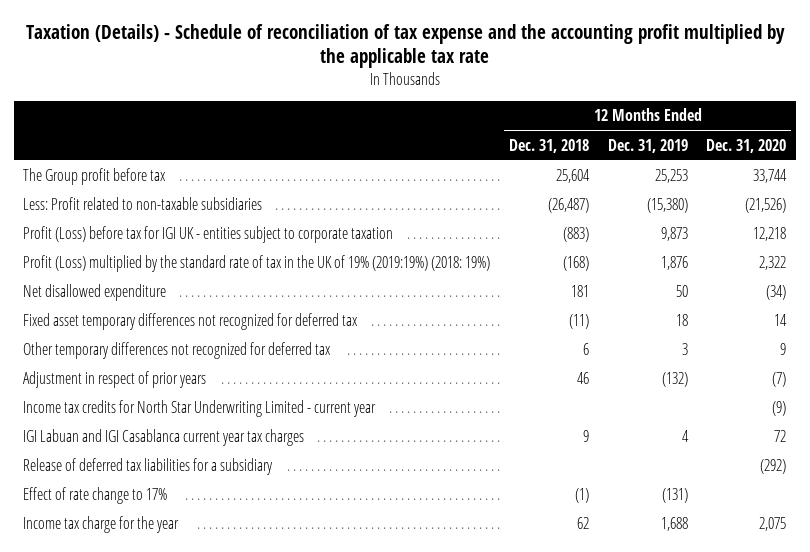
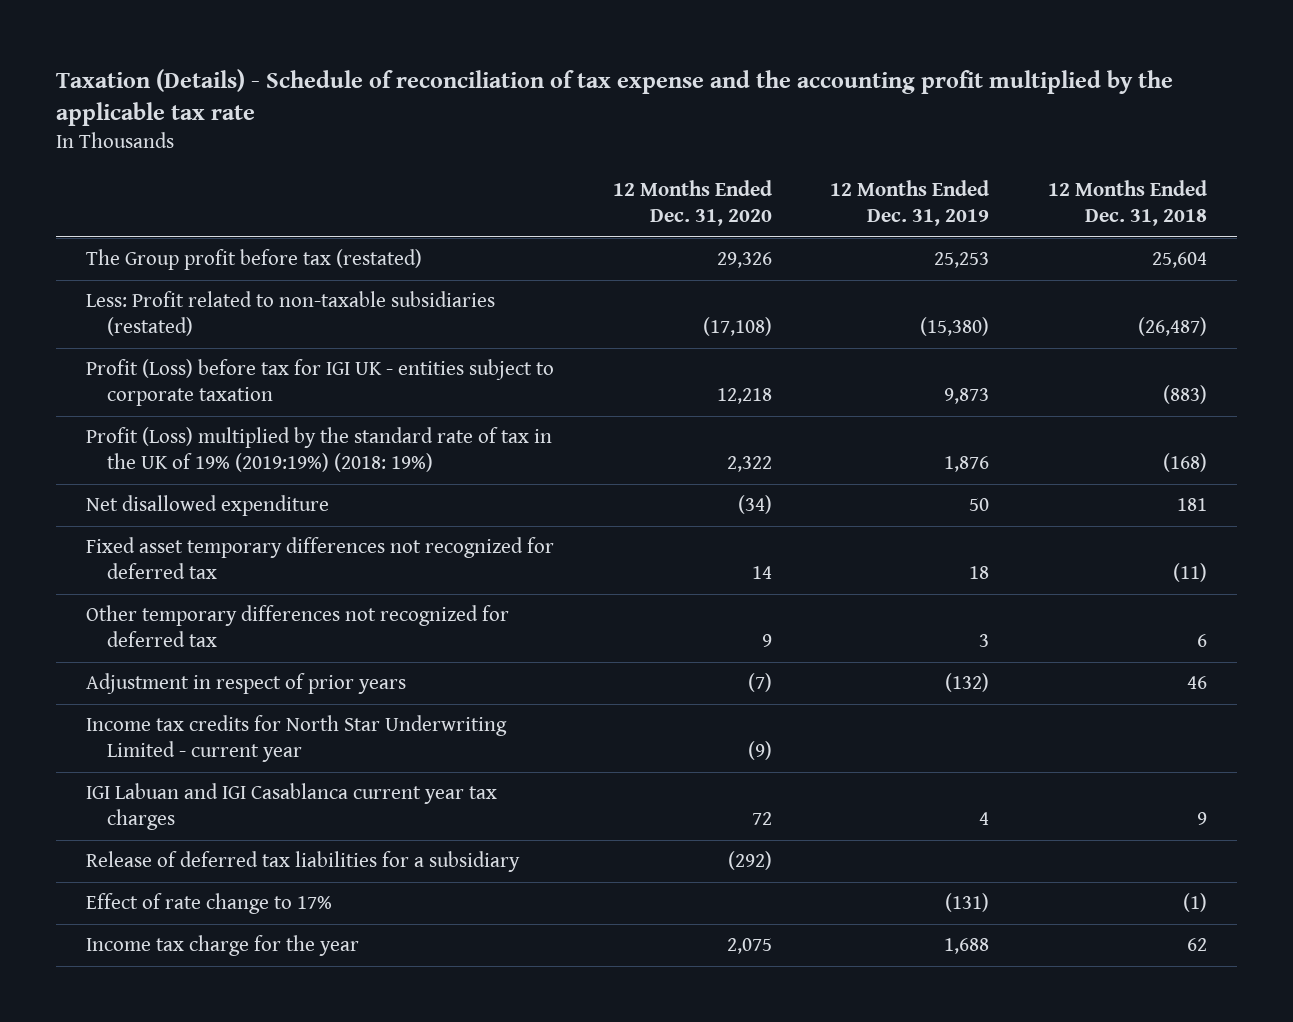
[23,168,167,186] The Group profit before tax -> [85,249,422,271] The Group profit before tax (restated)
[753,169,788,184] 33,744 -> [716,252,772,269] 29,326
[23,197,263,211] Less: Profit related to non-taxable subsidiaries -> [85,291,495,337] Less: Profit related to non-taxable subsidiaries (restated)
[745,198,787,214] (21,526) -> [702,317,772,337] (17,108)

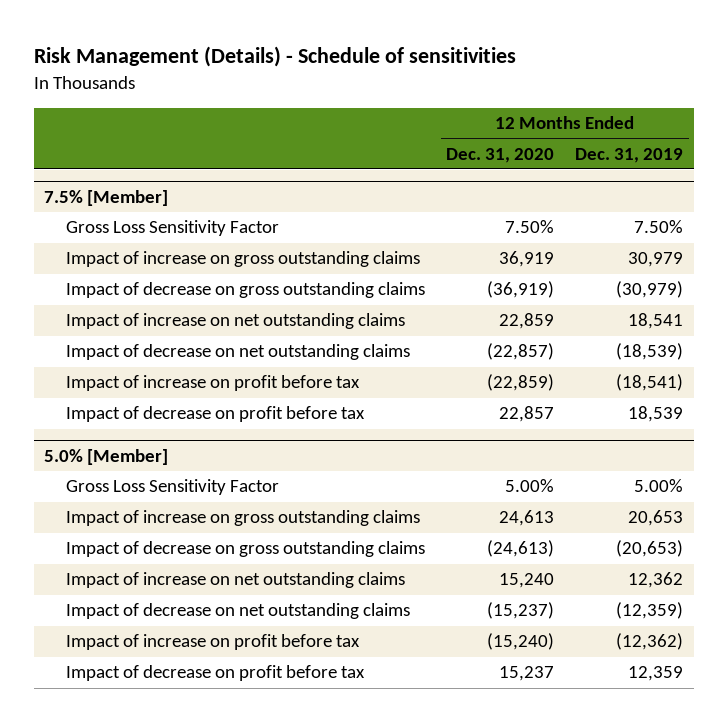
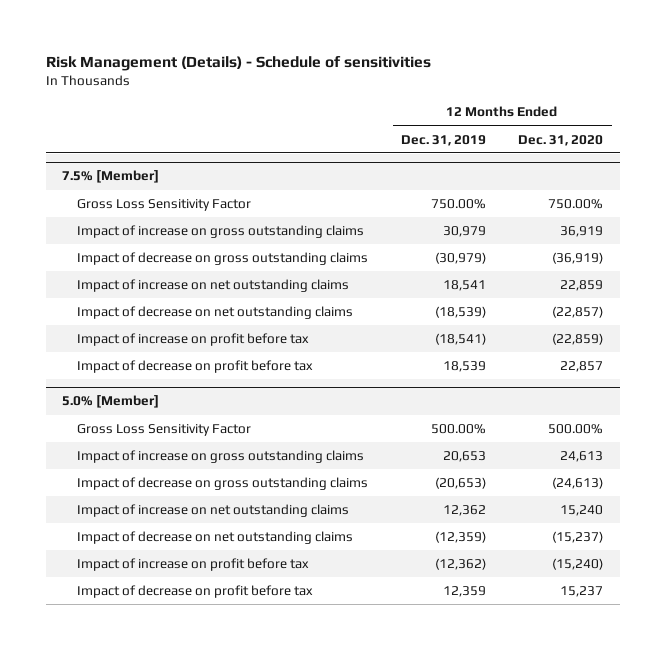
[505,220,555,234] 7.50% -> [548,198,604,209] 750.00%
[634,220,684,234] 7.50% -> [430,198,486,209] 750.00%
[505,479,555,493] 5.00% -> [548,423,604,434] 500.00%
[634,479,684,493] 5.00% -> [430,423,486,434] 500.00%

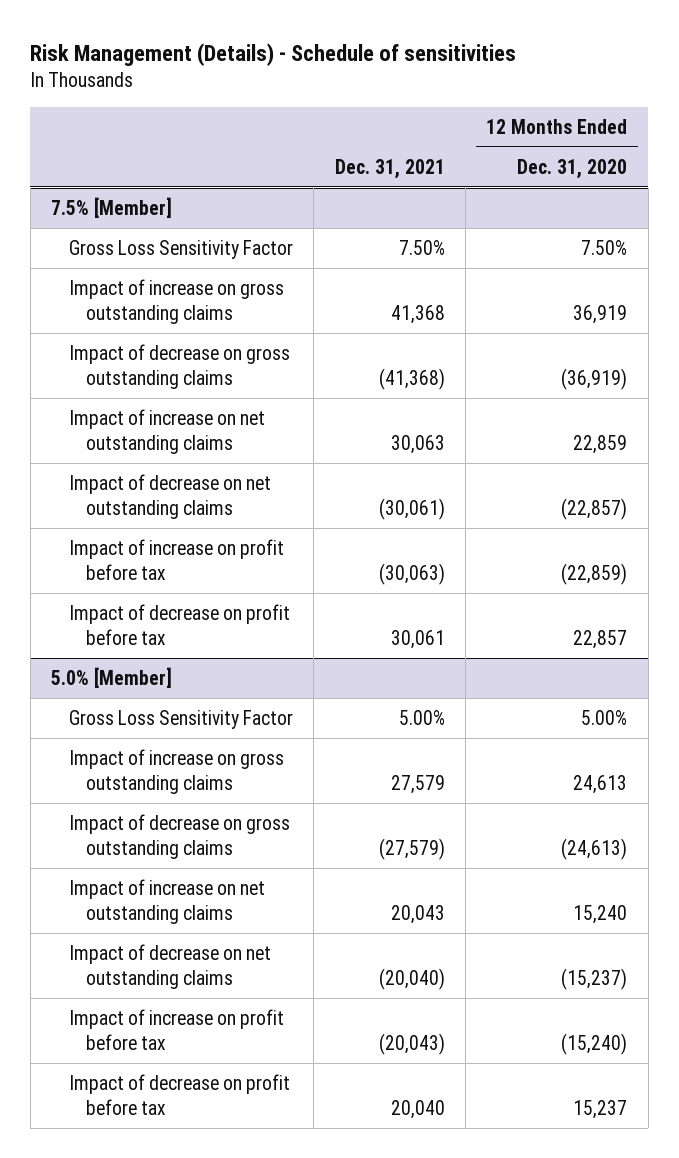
[400,134,486,146] Dec. 31, 2019 -> none
none -> [334,158,445,179] Dec. 31, 2021
[548,198,604,209] 750.00% -> [581,239,628,255] 7.50%
[548,423,604,434] 500.00% -> [581,709,628,725] 5.00%

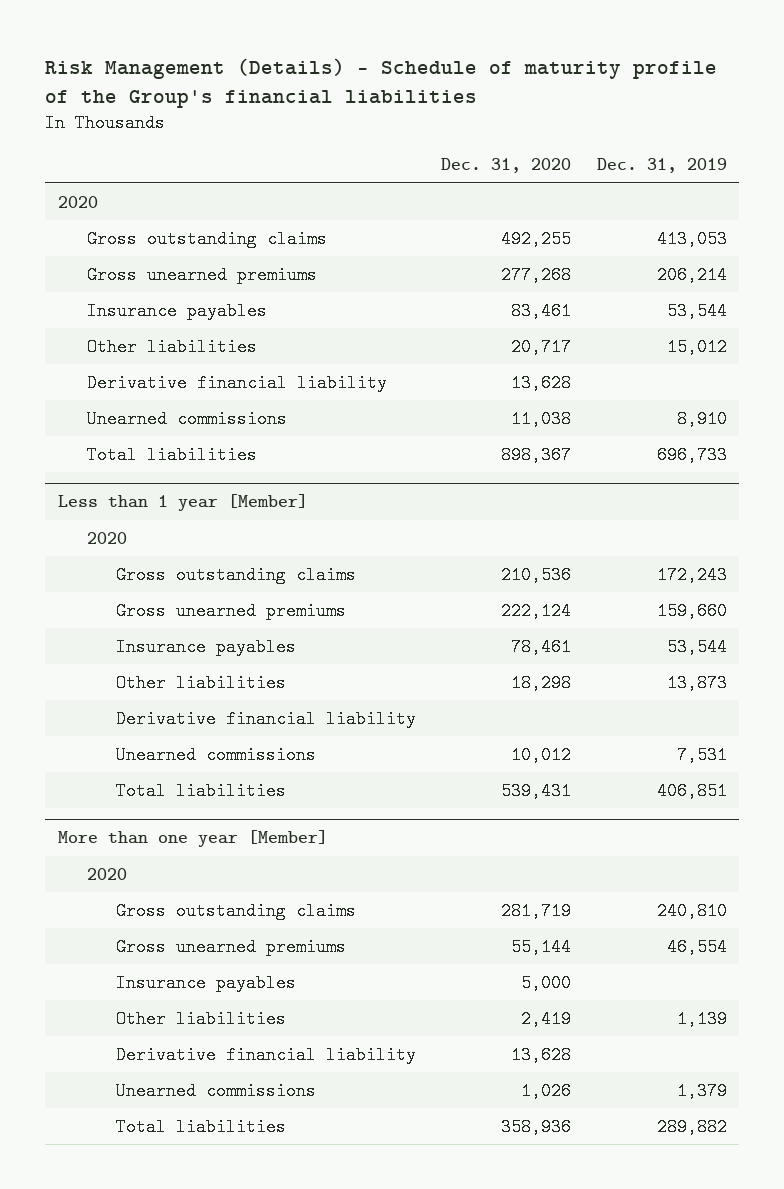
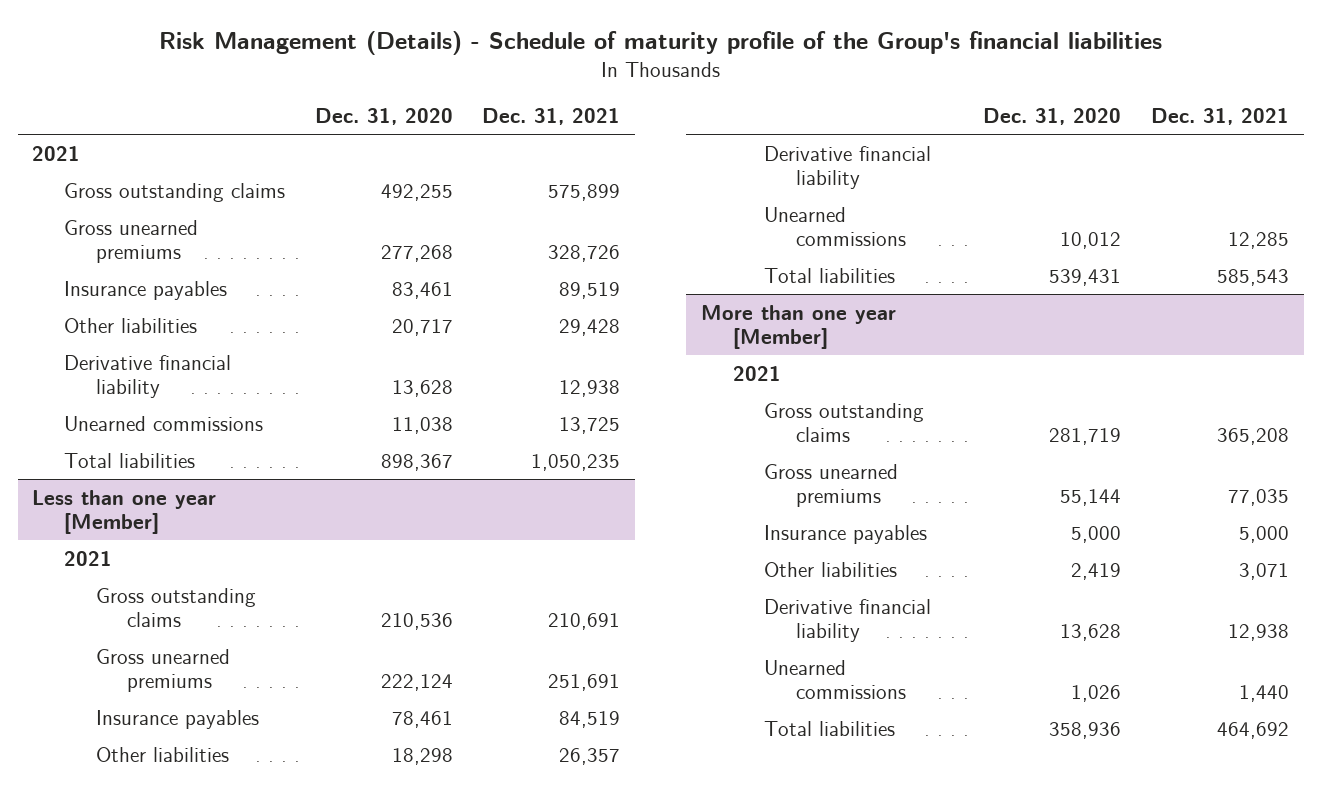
[596,158,727,174] Dec. 31, 2019 -> none
none -> [482,107,621,125] Dec. 31, 2021
[57,195,98,208] 2020 -> none
none -> [32,145,81,161] 2021
[86,531,127,544] 2020 -> none
[57,494,308,512] Less than 1 year [Member] -> [32,489,217,534] Less than one year [Member]
none -> [64,550,113,566] 2021
[86,867,127,880] 2020 -> none
none -> [732,365,781,381] 2021

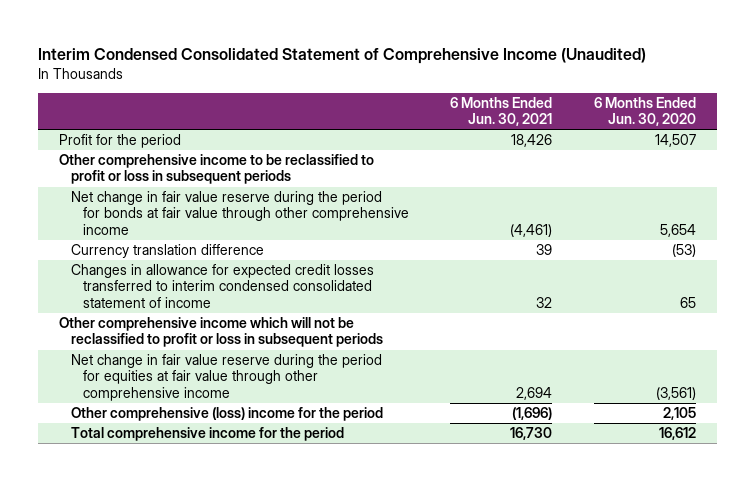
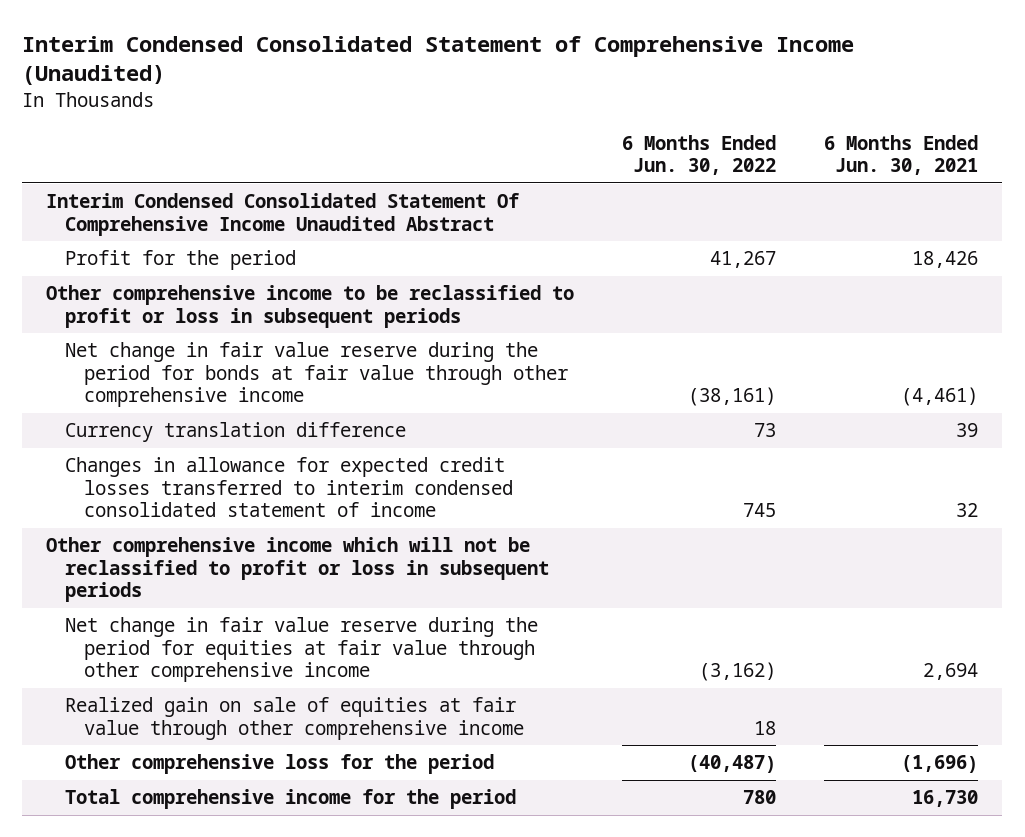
[593,96,696,127] 6 Months Ended Jun. 30, 2020 -> none
none -> [622,134,777,176] 6 Months Ended Jun. 30, 2022
none -> [46,193,521,236] Interim Condensed Consolidated Statement Of Comprehensive Income Unaudited Abstract
none -> [65,697,525,740] Realized gain on sale of equities at fair value through other comprehensive income
[70,407,383,422] Other comprehensive (loss) income for the period -> [65,754,495,775] Other comprehensive loss for the period

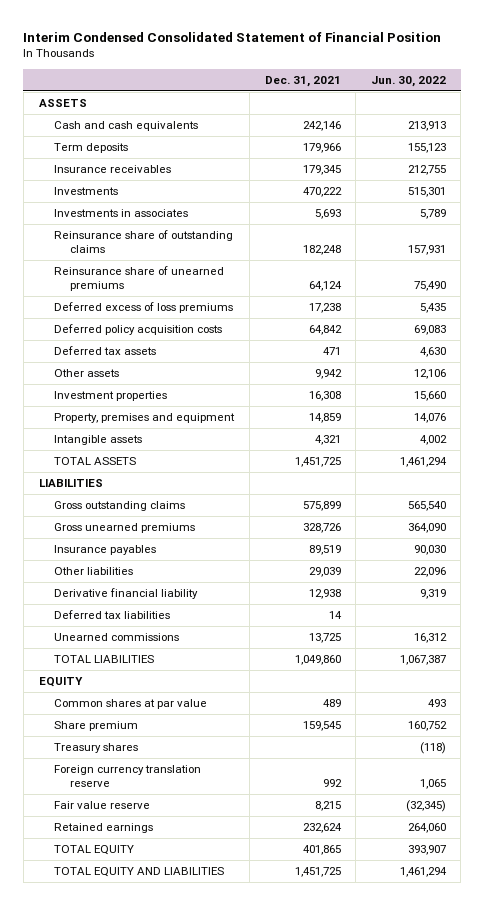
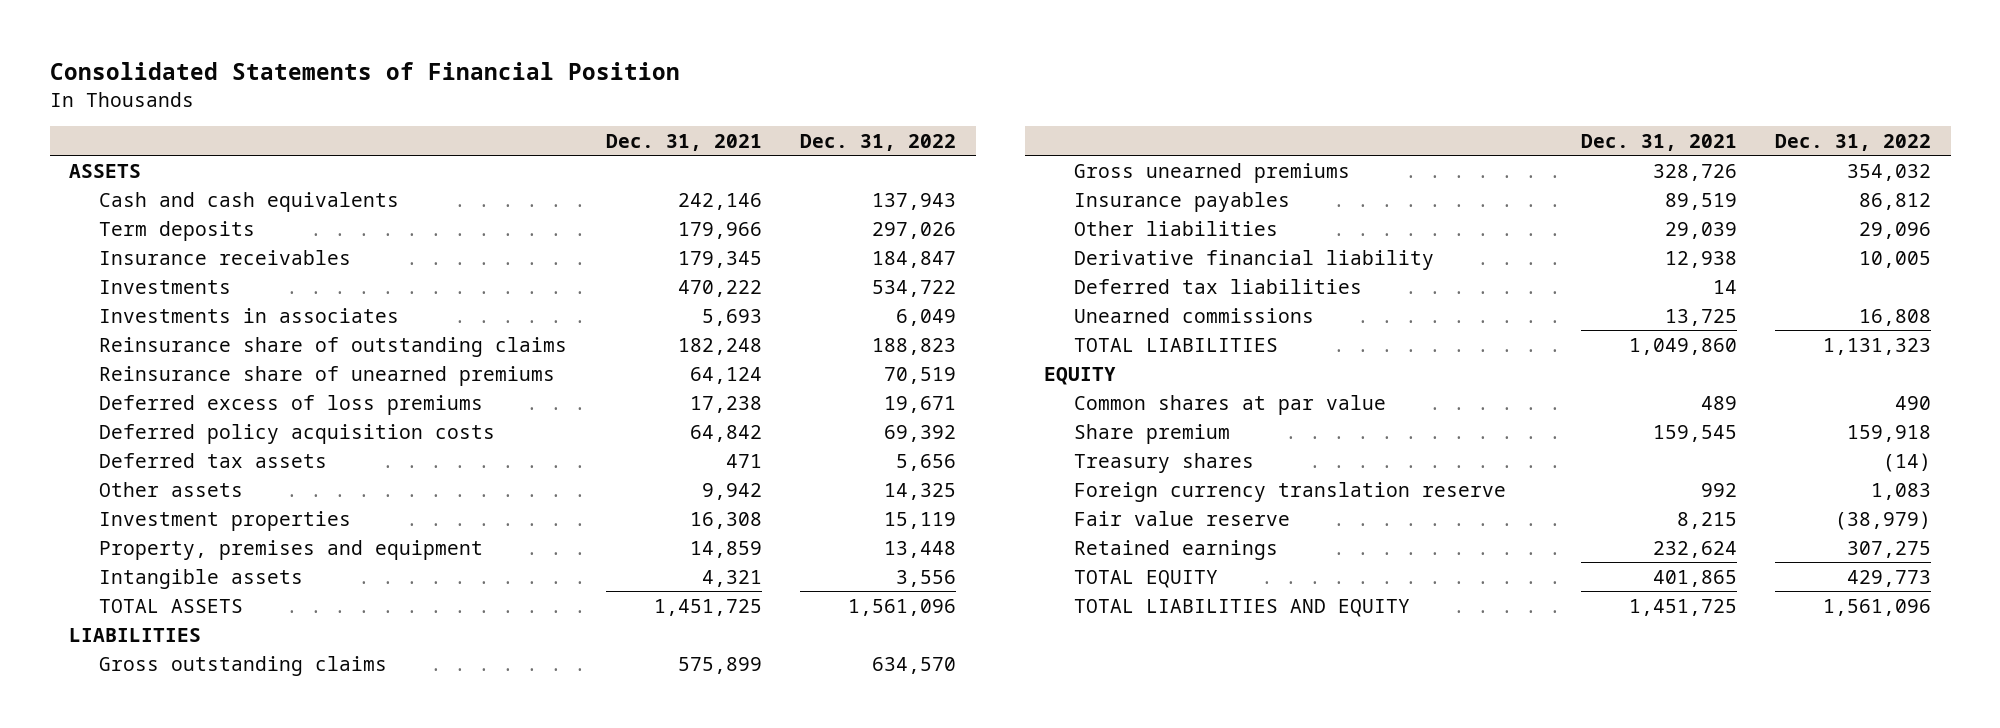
[23,31,442,42] Interim Condensed Consolidated Statement of Financial Position -> [49,62,680,81] Consolidated Statements of Financial Position
[370,76,446,88] Jun. 30, 2022 -> none
none -> [800,133,957,151] Dec. 31, 2022
[54,866,225,877] TOTAL EQUITY AND LIABILITIES -> [1073,598,1410,617] TOTAL LIABILITIES AND EQUITY

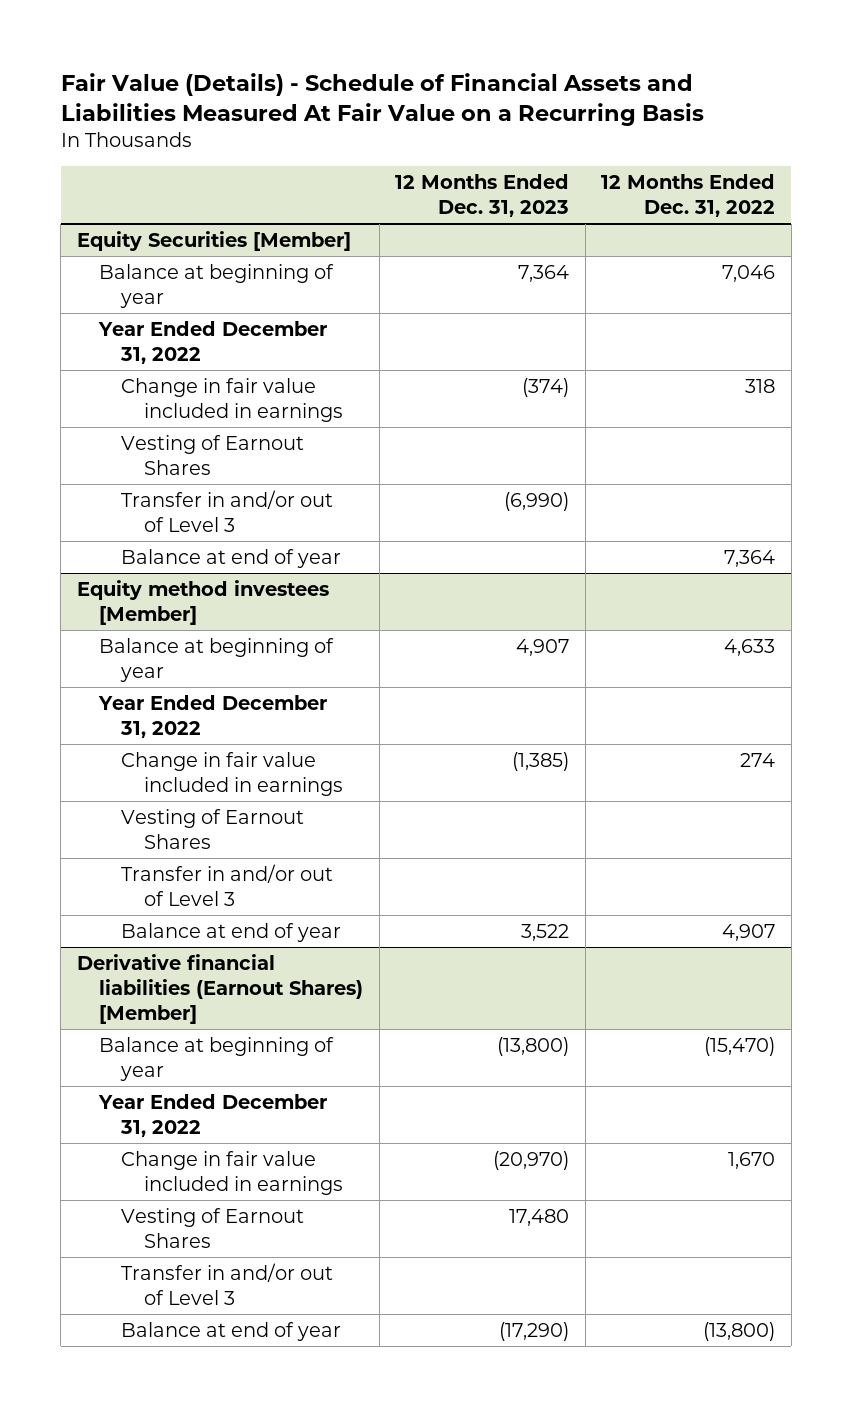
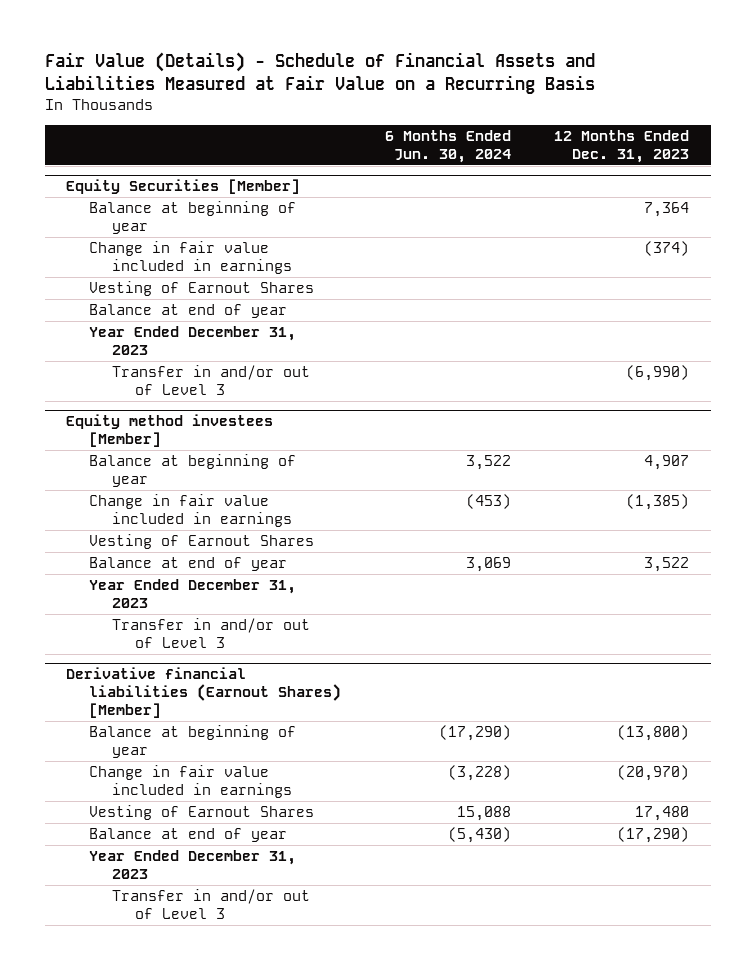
[60,72,704,126] Fair Value (Details) - Schedule of Financial Assets and Liabilities Measured At Fair Value on a Recurring Basis -> [44,52,595,95] Fair Value (Details) - Schedule of Financial Assets and Liabilities Measured at Fair Value on a Recurring Basis
[601,174,776,218] 12 Months Ended Dec. 31, 2022 -> none
none -> [384,129,511,163] 6 Months Ended Jun. 30, 2024
[98,320,328,364] Year Ended December 31, 2022 -> none
none -> [89,326,297,356] Year Ended December 31, 2023
[121,489,334,532] Transfer in and/or out of Level 3 -> [111,365,310,396] Transfer in and/or out of Level 3
[98,694,328,738] Year Ended December 31, 2022 -> none
none -> [89,579,297,609] Year Ended December 31, 2023
[121,863,334,906] Transfer in and/or out of Level 3 -> [111,618,310,649] Transfer in and/or out of Level 3
[98,1093,328,1137] Year Ended December 31, 2022 -> none
none -> [89,850,297,880] Year Ended December 31, 2023
[121,1262,334,1305] Transfer in and/or out of Level 3 -> [111,889,310,920] Transfer in and/or out of Level 3

